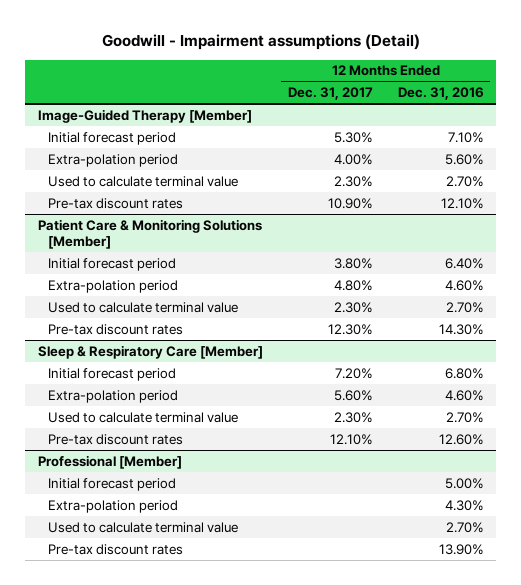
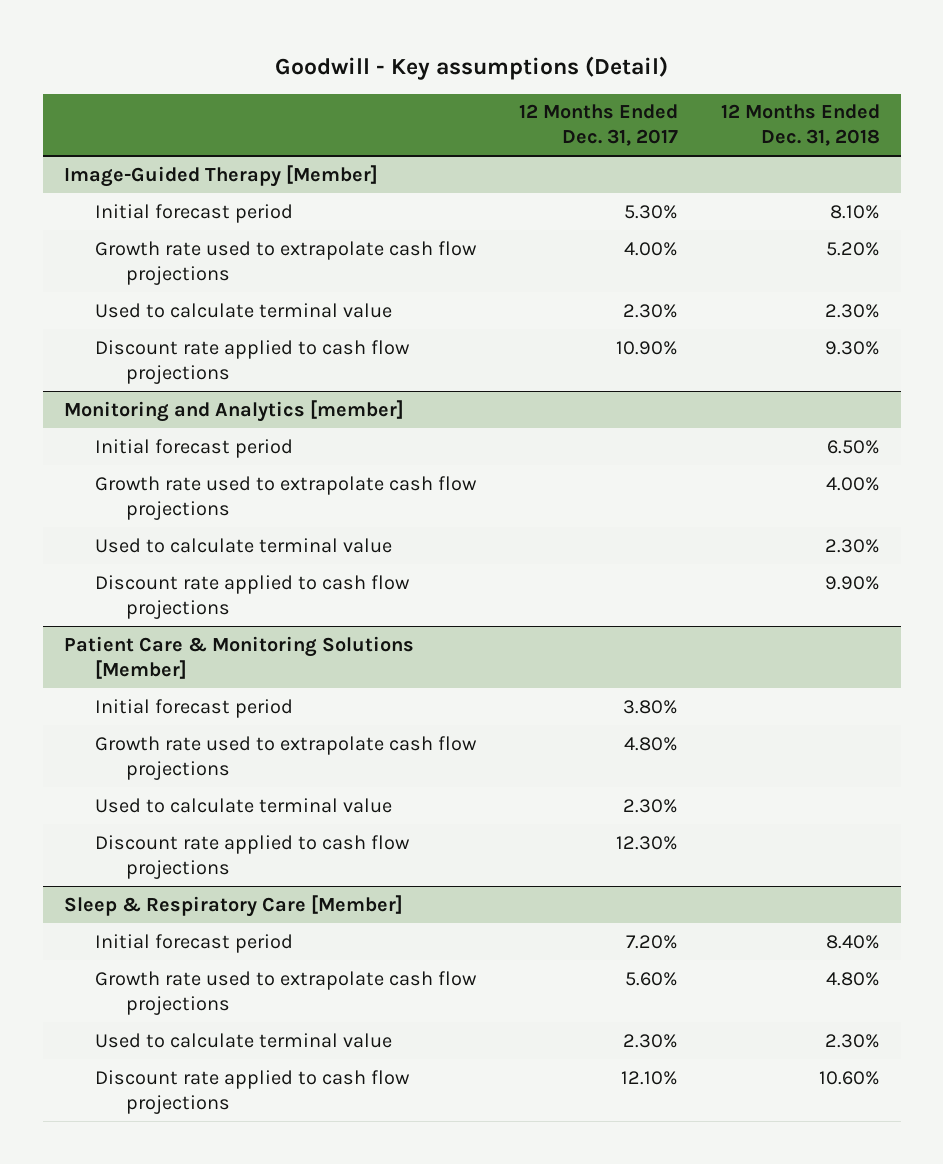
[101,34,420,51] Goodwill - Impairment assumptions (Detail) -> [274,55,668,80] Goodwill - Key assumptions (Detail)
[397,87,484,101] Dec. 31, 2016 -> none
none -> [720,104,880,147] 12 Months Ended Dec. 31, 2018
[47,153,178,167] Extra-polation period -> [95,240,478,285] Growth rate used to extrapolate cash flow projections
[47,197,183,209] Pre-tax discount rates -> [95,339,411,384] Discount rate applied to cash flow projections
none -> [63,399,404,422] Monitoring and Analytics [member]
none -> [95,438,294,458] Initial forecast period
none -> [95,475,478,520] Growth rate used to extrapolate cash flow projections
none -> [95,537,393,553] Used to calculate terminal value
none -> [95,574,411,619] Discount rate applied to cash flow projections
[47,279,178,293] Extra-polation period -> [95,735,478,780] Growth rate used to extrapolate cash flow projections
[47,323,183,335] Pre-tax discount rates -> [95,834,411,879] Discount rate applied to cash flow projections
[47,389,178,403] Extra-polation period -> [95,970,478,1015] Growth rate used to extrapolate cash flow projections
[37,454,182,469] Professional [Member] -> none
[47,477,176,491] Initial forecast period -> none
[47,499,178,513] Extra-polation period -> none
[47,521,238,533] Used to calculate terminal value -> none
[47,543,183,555] Pre-tax discount rates -> none
[47,433,183,445] Pre-tax discount rates -> [95,1069,411,1114] Discount rate applied to cash flow projections

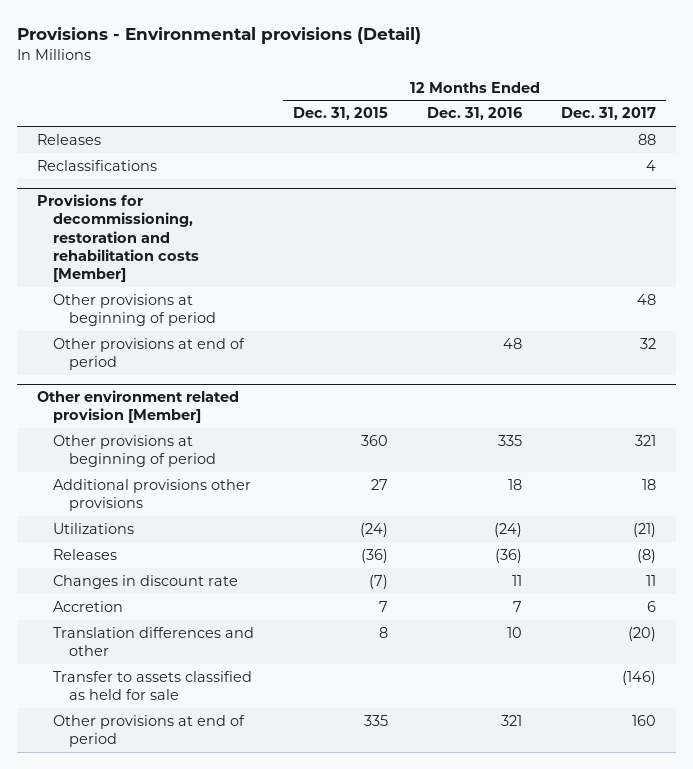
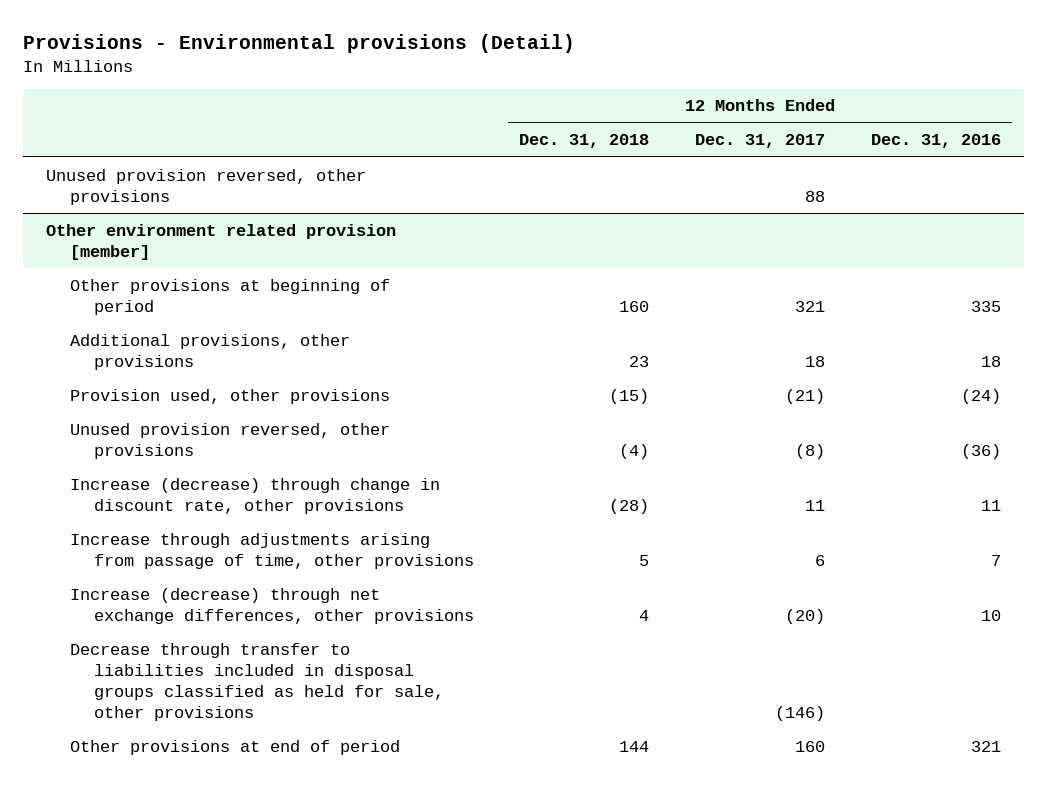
[293,107,389,121] Dec. 31, 2015 -> none
none -> [519,134,650,149] Dec. 31, 2018
[36,159,157,171] Reclassifications -> none
[36,194,199,283] Provisions for decommissioning, restoration and rehabilitation costs [Member] -> none
[52,293,217,327] Other provisions at beginning of period -> none
[52,337,245,371] Other provisions at end of period -> none
[36,133,101,145] Releases -> [45,168,366,205] Unused provision reversed, other provisions
[36,390,239,424] Other environment related provision [Member] -> [45,223,396,260] Other environment related provision [member]
[52,478,251,512] Additional provisions other provisions -> [69,333,350,370] Additional provisions, other provisions
[52,522,134,534] Utilizations -> [69,388,390,404] Provision used, other provisions
[52,548,117,560] Releases -> [69,422,390,459] Unused provision reversed, other provisions
[52,574,238,589] Changes in discount rate -> [69,477,440,514] Increase (decrease) through change in discount rate, other provisions
[52,600,123,612] Accretion -> [69,532,474,569] Increase through adjustments arising from passage of time, other provisions
[52,626,254,657] Translation differences and other -> [69,587,474,624] Increase (decrease) through net exchange differences, other provisions
[52,670,252,701] Transfer to assets classified as held for sale -> [69,642,444,721] Decrease through transfer to liabilities included in disposal groups classified as held for sale, other provisions

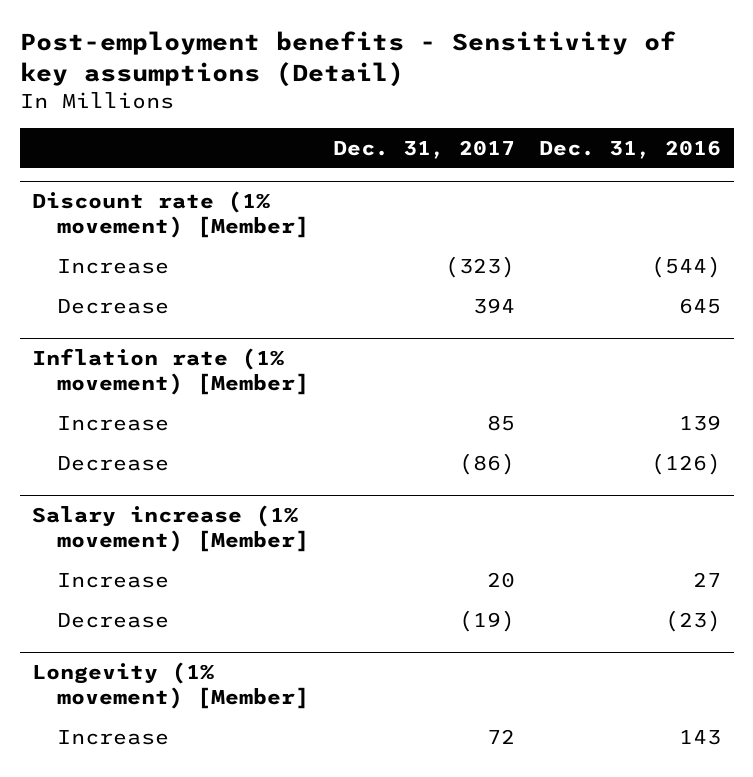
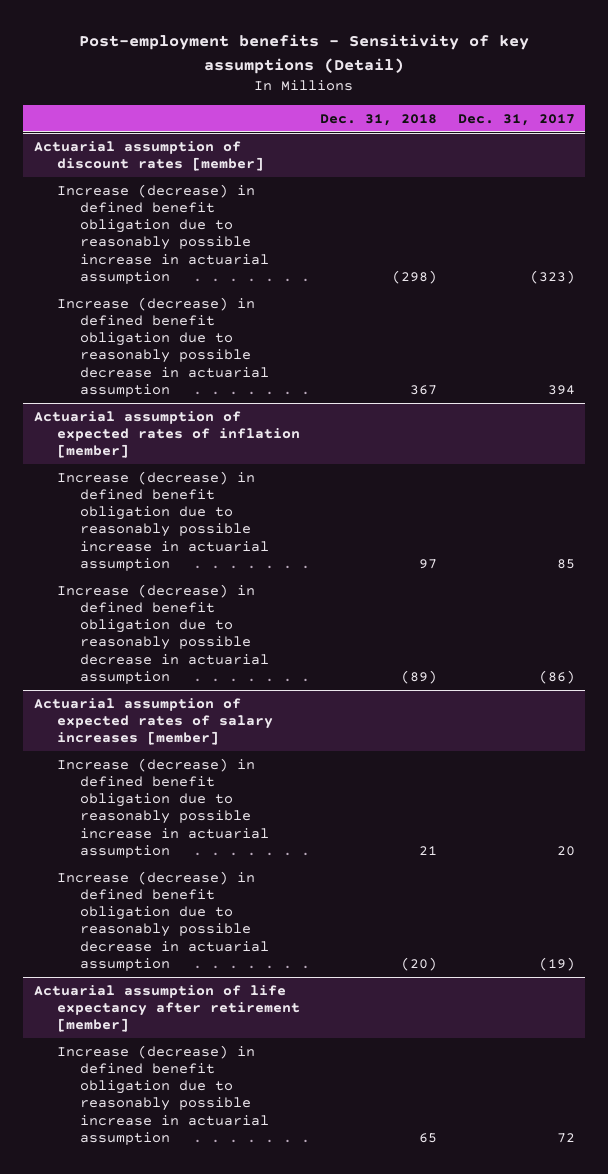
[539,140,722,160] Dec. 31, 2016 -> none
none -> [320,113,438,126] Dec. 31, 2018
[31,191,309,239] Discount rate (1% movement) [Member] -> [33,140,264,172] Actuarial assumption of discount rates [member]
[56,258,169,274] Increase -> [56,183,269,284] Increase (decrease) in defined benefit obligation due to reasonably possible increase in actuarial assumption
[56,298,169,314] Decrease -> [56,296,269,397] Increase (decrease) in defined benefit obligation due to reasonably possible decrease in actuarial assumption
[31,348,309,396] Inflation rate (1% movement) [Member] -> [33,410,300,459] Actuarial assumption of expected rates of inflation [member]
[56,415,169,431] Increase -> [56,470,269,571] Increase (decrease) in defined benefit obligation due to reasonably possible increase in actuarial assumption
[56,455,169,471] Decrease -> [56,583,269,684] Increase (decrease) in defined benefit obligation due to reasonably possible decrease in actuarial assumption
[31,505,309,553] Salary increase (1% movement) [Member] -> [33,697,273,746] Actuarial assumption of expected rates of salary increases [member]
[56,572,169,588] Increase -> [56,757,269,858] Increase (decrease) in defined benefit obligation due to reasonably possible increase in actuarial assumption
[56,612,169,628] Decrease -> [56,870,269,971] Increase (decrease) in defined benefit obligation due to reasonably possible decrease in actuarial assumption
[31,662,309,710] Longevity (1% movement) [Member] -> [33,984,300,1033] Actuarial assumption of life expectancy after retirement [member]
[56,729,169,745] Increase -> [56,1044,269,1145] Increase (decrease) in defined benefit obligation due to reasonably possible increase in actuarial assumption

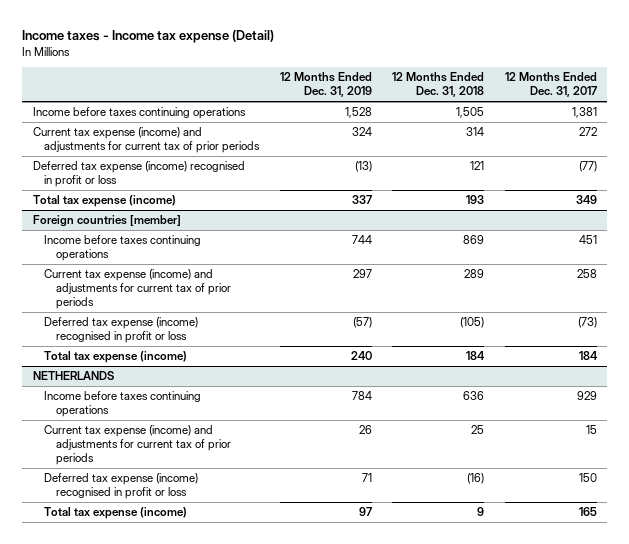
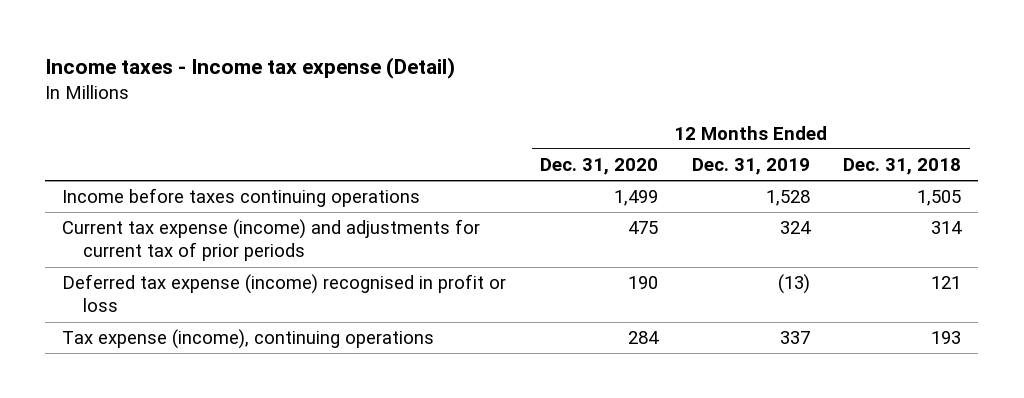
[504,72,597,98] 12 Months Ended Dec. 31, 2017 -> none
none -> [540,158,659,176] Dec. 31, 2020
[32,215,181,228] Foreign countries [member] -> none
[44,235,202,262] Income before taxes continuing operations -> none
[44,269,232,310] Current tax expense (income) and adjustments for current tax of prior periods -> none
[44,317,199,344] Deferred tax expense (income) recognised in profit or loss -> none
[44,351,188,364] Total tax expense (income) -> none
[32,371,114,381] NETHERLANDS -> none
[44,391,202,418] Income before taxes continuing operations -> none
[44,425,232,466] Current tax expense (income) and adjustments for current tax of prior periods -> none
[44,473,199,500] Deferred tax expense (income) recognised in profit or loss -> none
[44,507,188,520] Total tax expense (income) -> none
[32,195,176,208] Total tax expense (income) -> [62,329,435,350] Tax expense (income), continuing operations

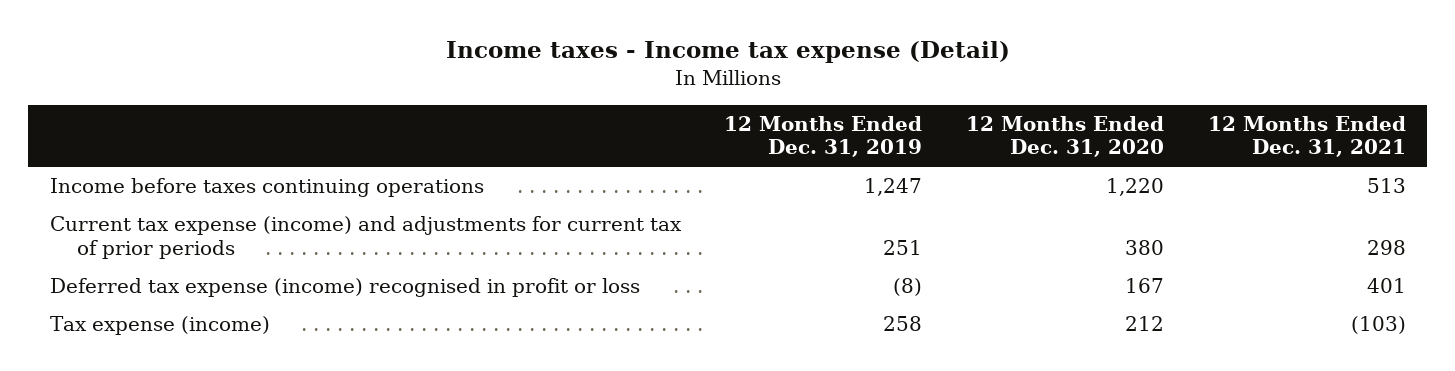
[843,158,962,176] Dec. 31, 2018 -> none
none -> [1207,115,1406,158] 12 Months Ended Dec. 31, 2021
[614,190,659,207] 1,499 -> [1106,178,1165,197] 1,220
[765,190,810,207] 1,528 -> [864,178,923,197] 1,247
[628,221,659,235] 475 -> [1125,239,1165,255] 380
[779,221,811,235] 324 -> [883,239,923,255] 251
[628,276,659,290] 190 -> [1125,278,1165,294] 167
[777,274,810,295] (13) -> [893,278,923,297] (8)
[62,329,435,350] Tax expense (income), continuing operations -> [49,316,270,336] Tax expense (income)
[628,331,660,345] 284 -> [1125,316,1165,332] 212
[779,331,810,345] 337 -> [883,316,923,332] 258

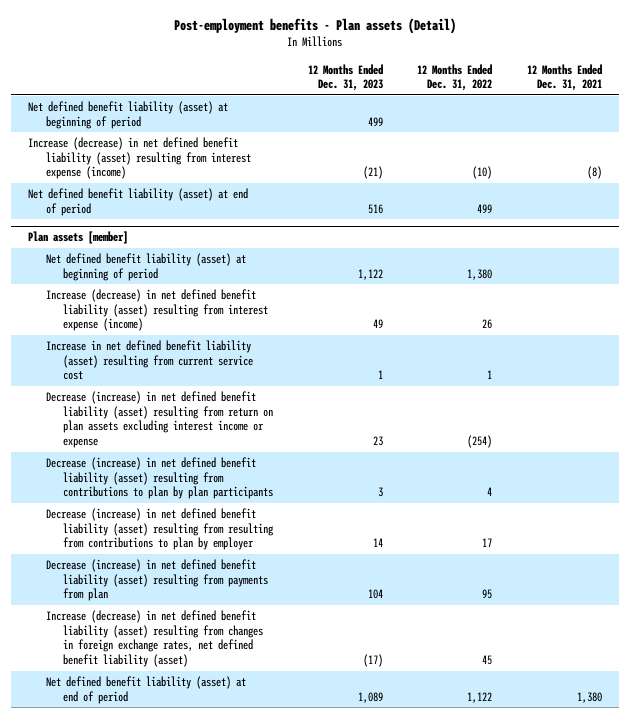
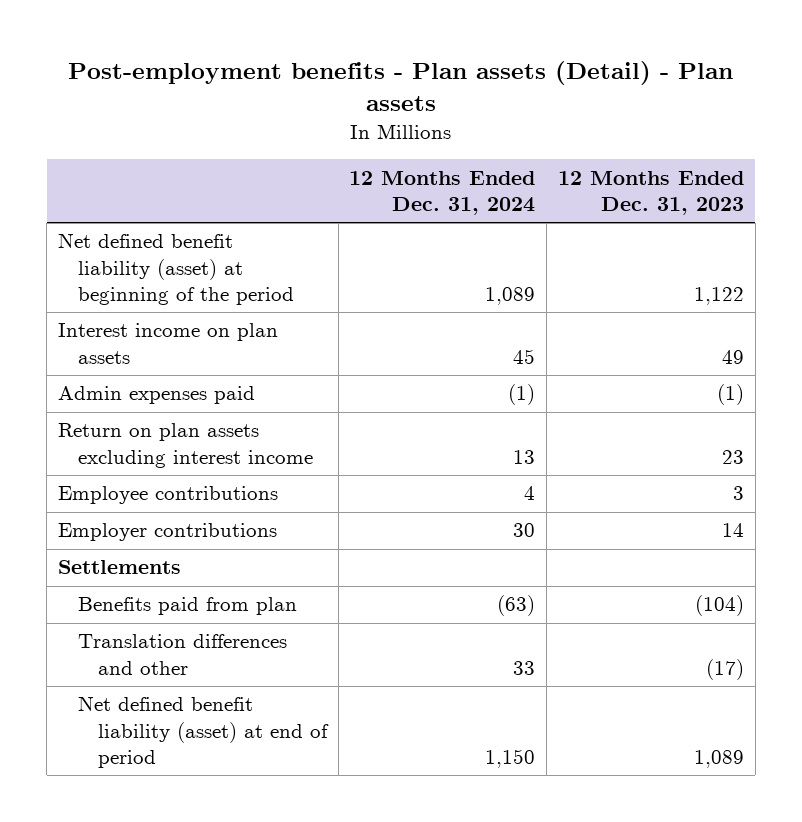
[174,17,457,34] Post-employment benefits - Plan assets (Detail) -> [67,60,733,111] Post-employment benefits - Plan assets (Detail) - Plan assets
[417,63,493,92] 12 Months Ended Dec. 31, 2022 -> none
[526,63,602,92] 12 Months Ended Dec. 31, 2021 -> none
none -> [349,170,536,215] 12 Months Ended Dec. 31, 2024
[28,188,249,216] Net defined benefit liability (asset) at end of period -> none
[28,231,129,245] Plan assets [member] -> none
[45,253,246,281] Net defined benefit liability (asset) at beginning of period -> none
[45,289,268,332] Increase (decrease) in net defined benefit liability (asset) resulting from interest expense (income) -> none
[45,340,253,381] Increase in net defined benefit liability (asset) resulting from current service cost -> none
[28,101,229,129] Net defined benefit liability (asset) at beginning of period -> [58,233,295,305] Net defined benefit liability (asset) at beginning of the period
[367,116,383,126] 499 -> [693,286,744,305] 1,122
[28,137,251,180] Increase (decrease) in net defined benefit liability (asset) resulting from interest expense (income) -> [58,323,279,364] Interest income on plan assets
[362,166,383,180] (21) -> [721,349,744,364] 49
none -> [58,386,256,405] Admin expenses paid
[45,391,273,448] Decrease (increase) in net defined benefit liability (asset) resulting from return on plan assets excluding interest income or expense -> [58,423,314,468] Return on plan assets excluding interest income
[45,457,273,500] Decrease (increase) in net defined benefit liability (asset) resulting from contributions to plan by plan participants -> [58,486,279,505] Employee contributions
[45,508,274,551] Decrease (increase) in net defined benefit liability (asset) resulting from resulting from contributions to plan by employer -> [58,523,278,542] Employer contributions
none -> [58,560,182,575] Settlements
[45,559,268,602] Decrease (increase) in net defined benefit liability (asset) resulting from payments from plan -> [78,597,298,616] Benefits paid from plan
[367,589,383,600] 104 -> [694,595,744,617] (104)
[45,610,263,667] Increase (decrease) in net defined benefit liability (asset) resulting from changes in foreign exchange rates, net defined benefit liability (asset) -> [78,634,288,675] Translation differences and other

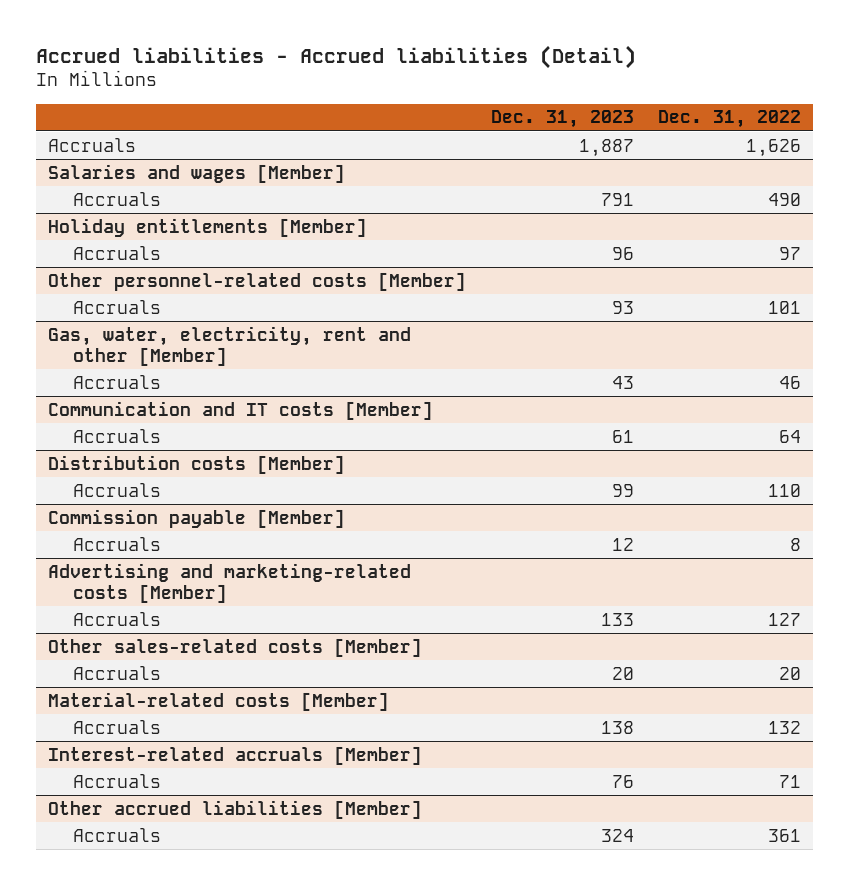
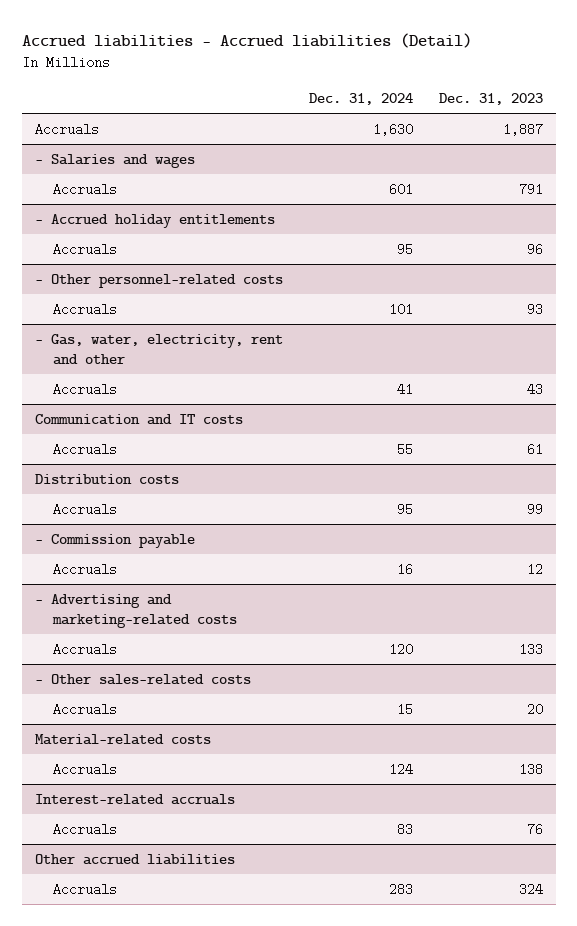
[657,110,801,129] Dec. 31, 2022 -> none
none -> [308,92,413,105] Dec. 31, 2024
[48,163,346,183] Salaries and wages [Member] -> [34,153,195,168] - Salaries and wages
[48,217,368,237] Holiday entitlements [Member] -> [34,213,275,228] - Accrued holiday entitlements
[48,271,467,291] Other personnel-related costs [Member] -> [34,273,283,288] - Other personnel-related costs
[48,325,412,366] Gas, water, electricity, rent and other [Member] -> [34,333,283,365] - Gas, water, electricity, rent and other
[48,400,434,420] Communication and IT costs [Member] -> [34,413,243,425] Communication and IT costs
[48,454,346,474] Distribution costs [Member] -> [34,473,179,484] Distribution costs
[48,508,346,528] Commission payable [Member] -> [34,533,195,548] - Commission payable
[48,562,412,603] Advertising and marketing-related costs [Member] -> [34,593,238,628] - Advertising and marketing-related costs
[48,637,423,657] Other sales-related costs [Member] -> [34,673,251,685] - Other sales-related costs
[48,691,390,711] Material-related costs [Member] -> [34,733,211,745] Material-related costs
[48,745,423,765] Interest-related accruals [Member] -> [34,793,235,805] Interest-related accruals
[48,799,423,819] Other accrued liabilities [Member] -> [34,853,235,865] Other accrued liabilities

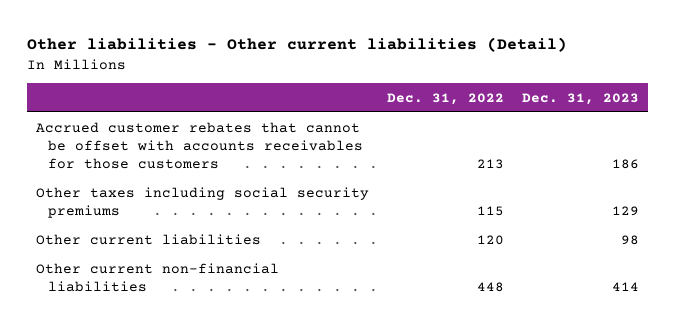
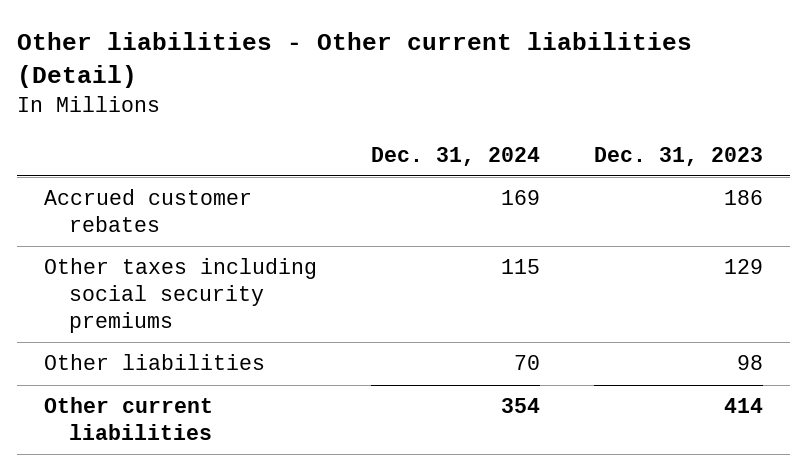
[386,92,504,105] Dec. 31, 2022 -> none
none -> [370,146,540,166] Dec. 31, 2024
[35,121,364,169] Accrued customer rebates that cannot be offset with accounts receivables for those customers -> [44,189,253,233] Accrued customer rebates
[35,262,279,292] Other current non-financial liabilities -> none
none -> [44,354,266,371] Other liabilities
[620,234,639,245] 98 -> [723,398,763,414] 414

